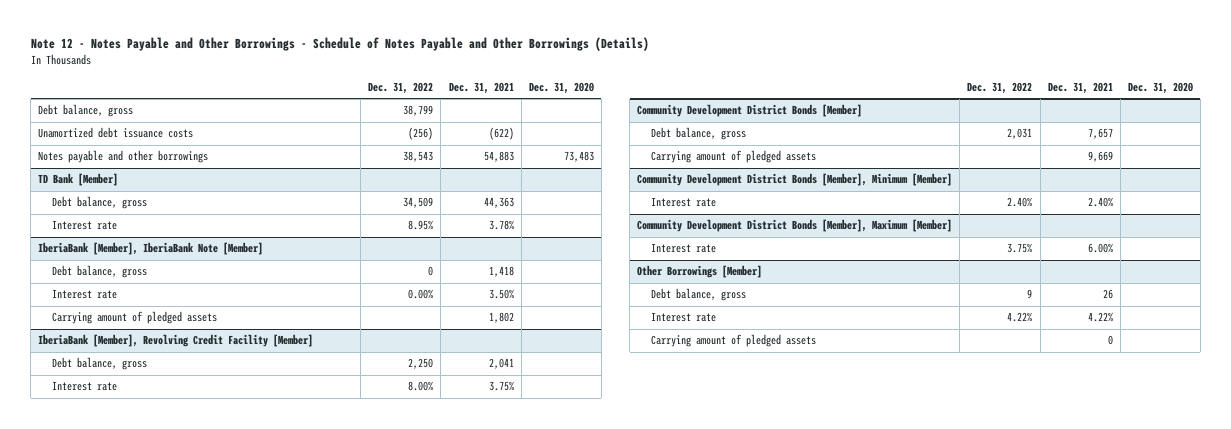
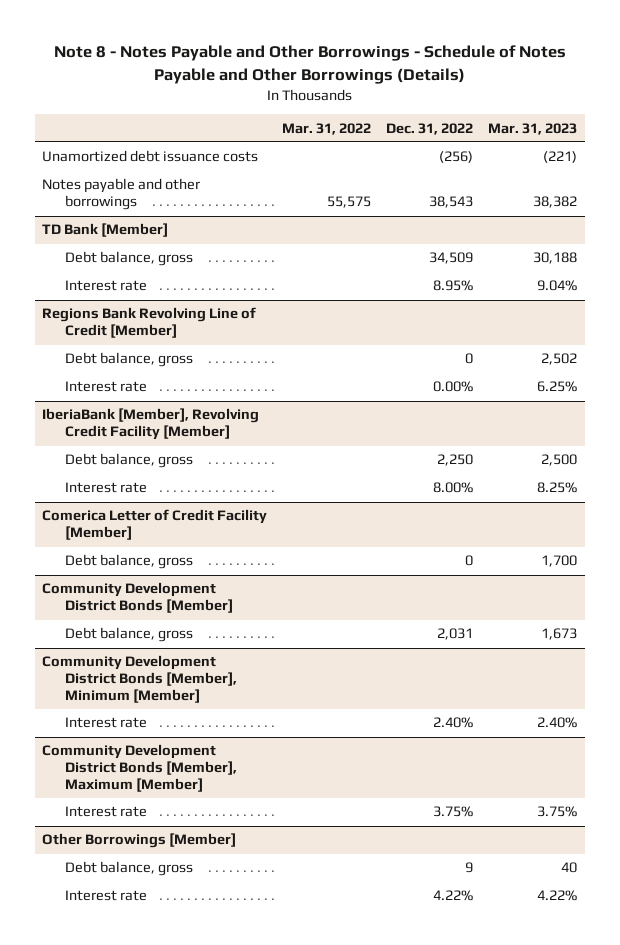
[30,37,649,52] Note 12 - Notes Payable and Other Borrowings - Schedule of Notes Payable and Other Borrowings (Details) -> [53,45,566,84] Note 8 - Notes Payable and Other Borrowings - Schedule of Notes Payable and Other Borrowings (Details)
[448,81,514,94] Dec. 31, 2021 -> none
[528,81,594,94] Dec. 31, 2020 -> none
none -> [282,122,372,135] Mar. 31, 2022
none -> [488,122,578,135] Mar. 31, 2023
[38,104,134,118] Debt balance, gross -> none
[38,242,264,256] IberiaBank [Member], IberiaBank Note [Member] -> none
none -> [42,307,257,339] Regions Bank Revolving Line of Credit [Member]
[52,311,218,325] Carrying amount of pledged assets -> none
none -> [42,509,268,541] Comerica Letter of Credit Facility [Member]
none -> [64,554,193,570] Debt balance, gross
[651,150,817,164] Carrying amount of pledged assets -> none
[651,334,817,348] Carrying amount of pledged assets -> none

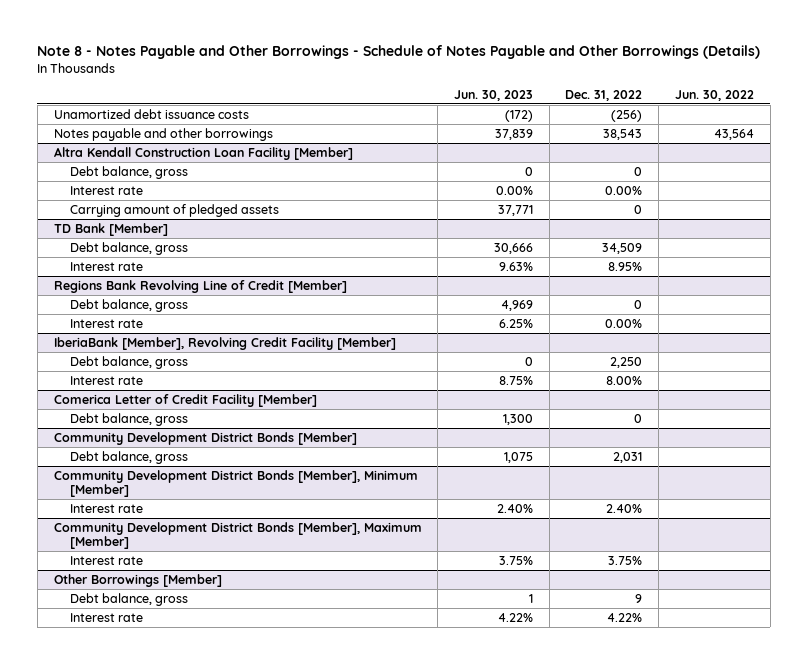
[282,122,372,135] Mar. 31, 2022 -> none
[488,122,578,135] Mar. 31, 2023 -> none
none -> [453,89,533,101] Jun. 30, 2023
none -> [674,89,754,101] Jun. 30, 2022
none -> [53,146,353,160] Altra Kendall Construction Loan Facility [Member]
none -> [70,165,189,179] Debt balance, gross
none -> [70,185,144,195] Interest rate
none -> [70,203,280,217] Carrying amount of pledged assets

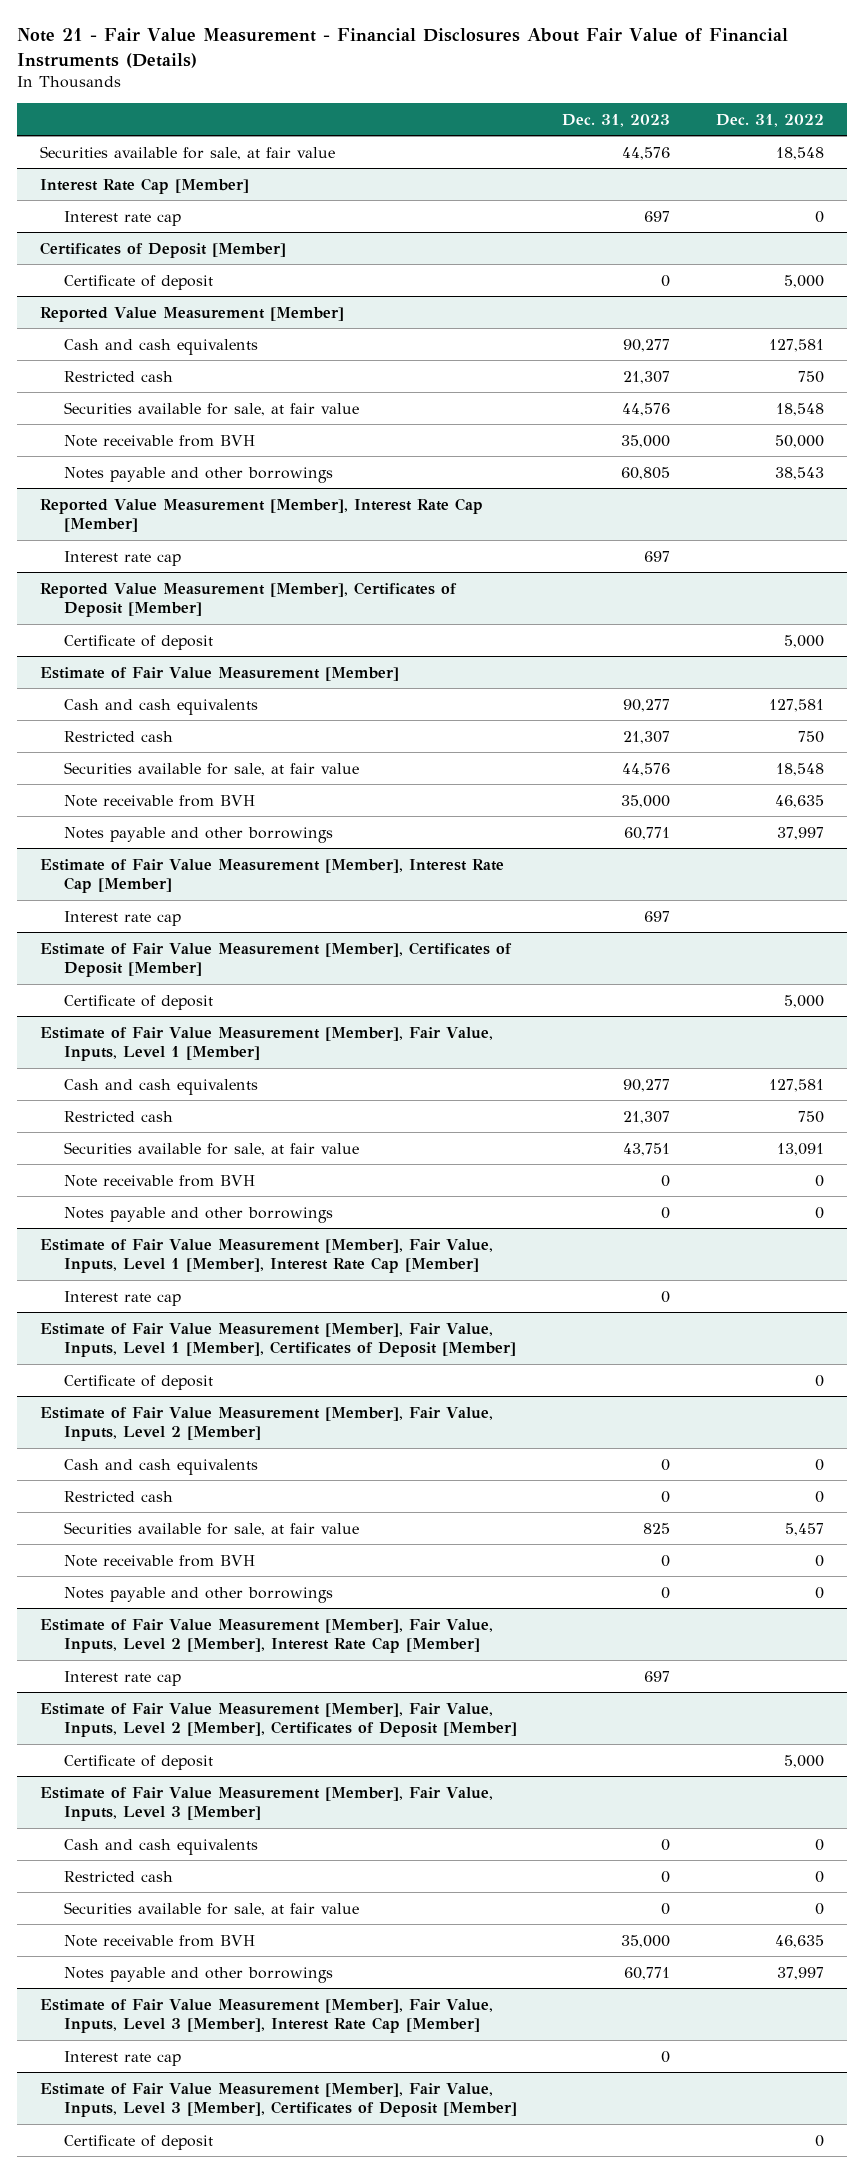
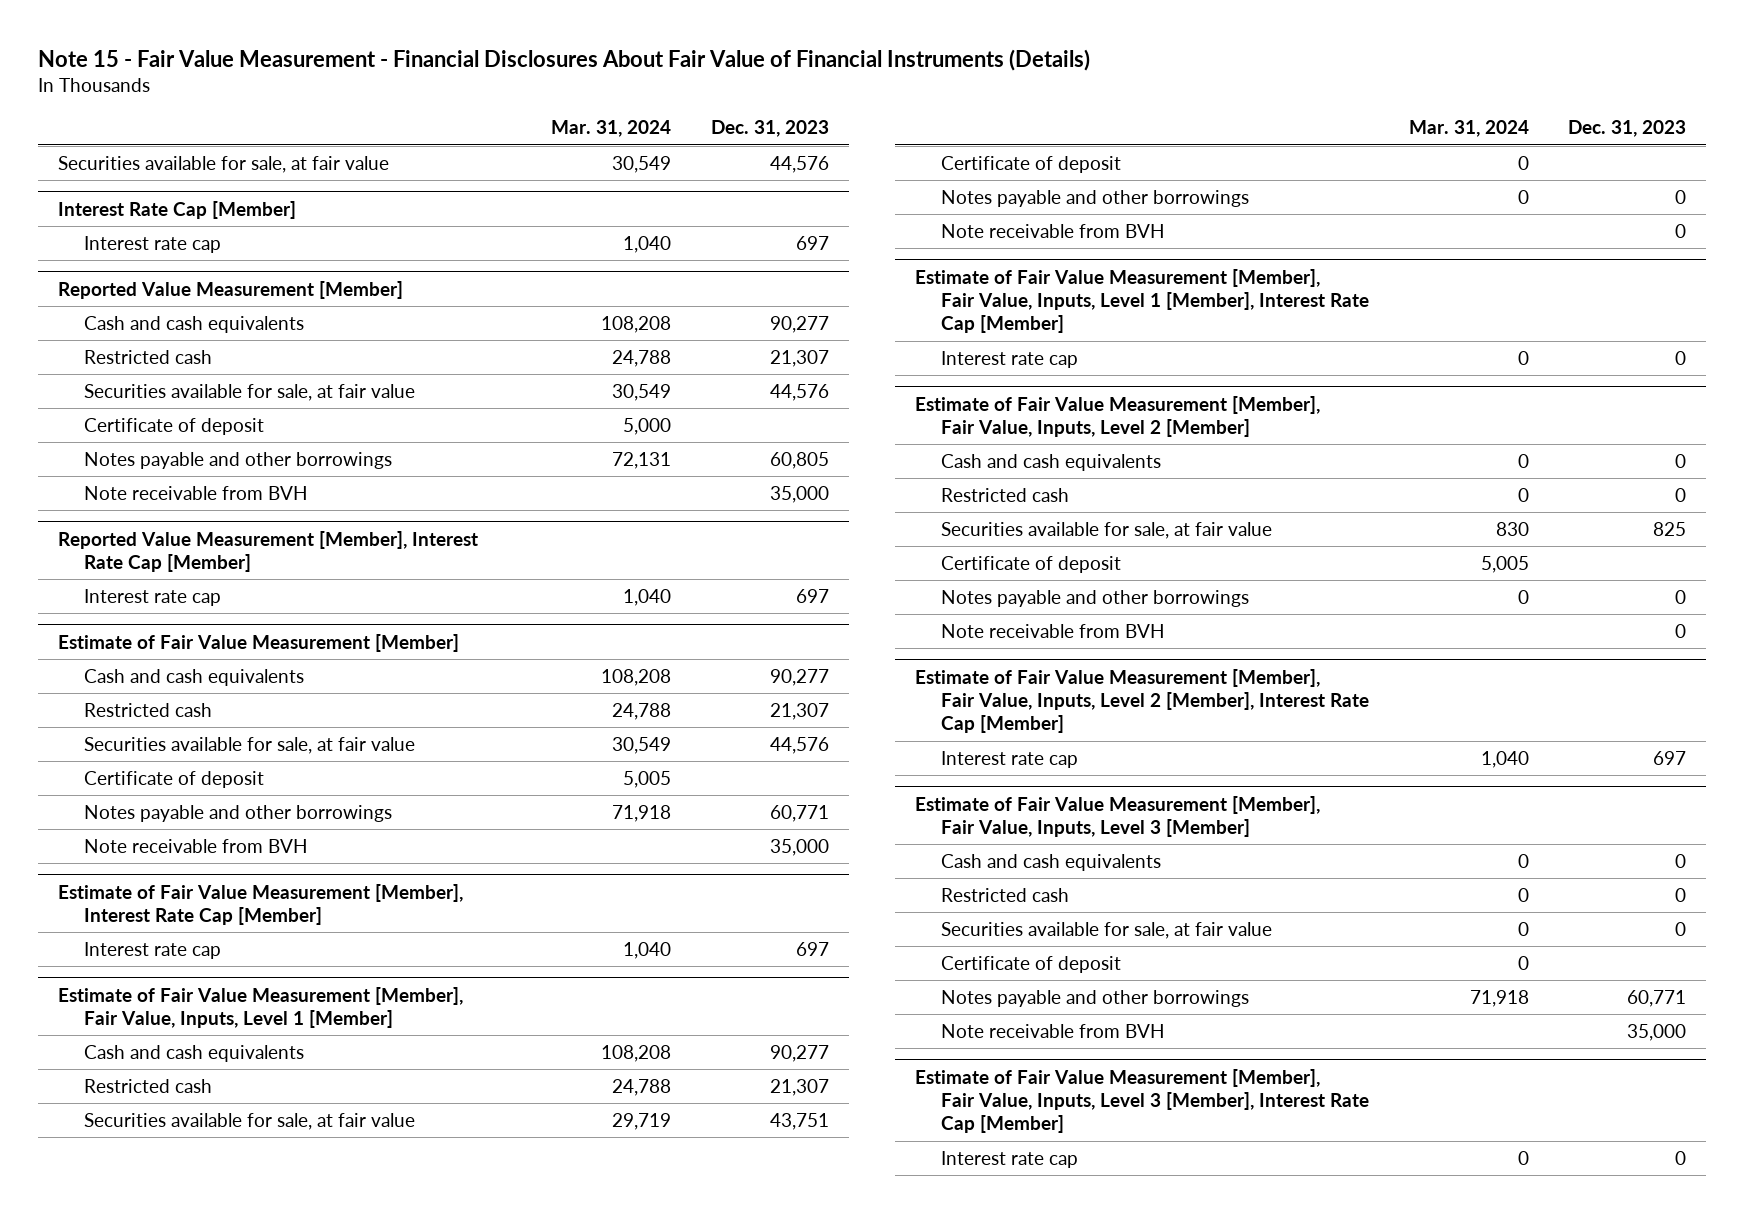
[16,28,788,69] Note 21 - Fair Value Measurement - Financial Disclosures About Fair Value of Financial Instruments (Details) -> [37,48,1090,71] Note 15 - Fair Value Measurement - Financial Disclosures About Fair Value of Financial Instruments (Details)
[715,113,824,127] Dec. 31, 2022 -> none
none -> [551,120,672,138] Mar. 31, 2024
[39,241,286,258] Certificates of Deposit [Member] -> none
[63,274,213,290] Certificate of deposit -> none
none -> [83,417,264,435] Certificate of deposit
[63,434,255,447] Note receivable from BVH -> [83,485,308,500] Note receivable from BVH
[39,581,457,618] Reported Value Measurement [Member], Certificates of Deposit [Member] -> none
[63,634,213,650] Certificate of deposit -> none
none -> [83,770,264,788] Certificate of deposit
[63,794,255,807] Note receivable from BVH -> [83,838,308,853] Note receivable from BVH
[39,941,512,978] Estimate of Fair Value Measurement [Member], Certificates of Deposit [Member] -> none
[63,994,213,1010] Certificate of deposit -> none
none -> [941,155,1122,173] Certificate of deposit
[63,1174,255,1187] Note receivable from BVH -> [941,223,1166,238] Note receivable from BVH
[39,1322,516,1358] Estimate of Fair Value Measurement [Member], Fair Value, Inputs, Level 1 [Member], Certificates of Deposit [Member] -> none
[63,1374,213,1390] Certificate of deposit -> none
none -> [941,555,1122,573] Certificate of deposit
[63,1554,255,1567] Note receivable from BVH -> [941,623,1166,638] Note receivable from BVH
[39,1702,517,1738] Estimate of Fair Value Measurement [Member], Fair Value, Inputs, Level 2 [Member], Certificates of Deposit [Member] -> none
[63,1754,213,1770] Certificate of deposit -> none
none -> [941,955,1122,973] Certificate of deposit
[63,1934,255,1947] Note receivable from BVH -> [941,1023,1166,1038] Note receivable from BVH
[39,2082,517,2118] Estimate of Fair Value Measurement [Member], Fair Value, Inputs, Level 3 [Member], Certificates of Deposit [Member] -> none
[63,2134,213,2150] Certificate of deposit -> none

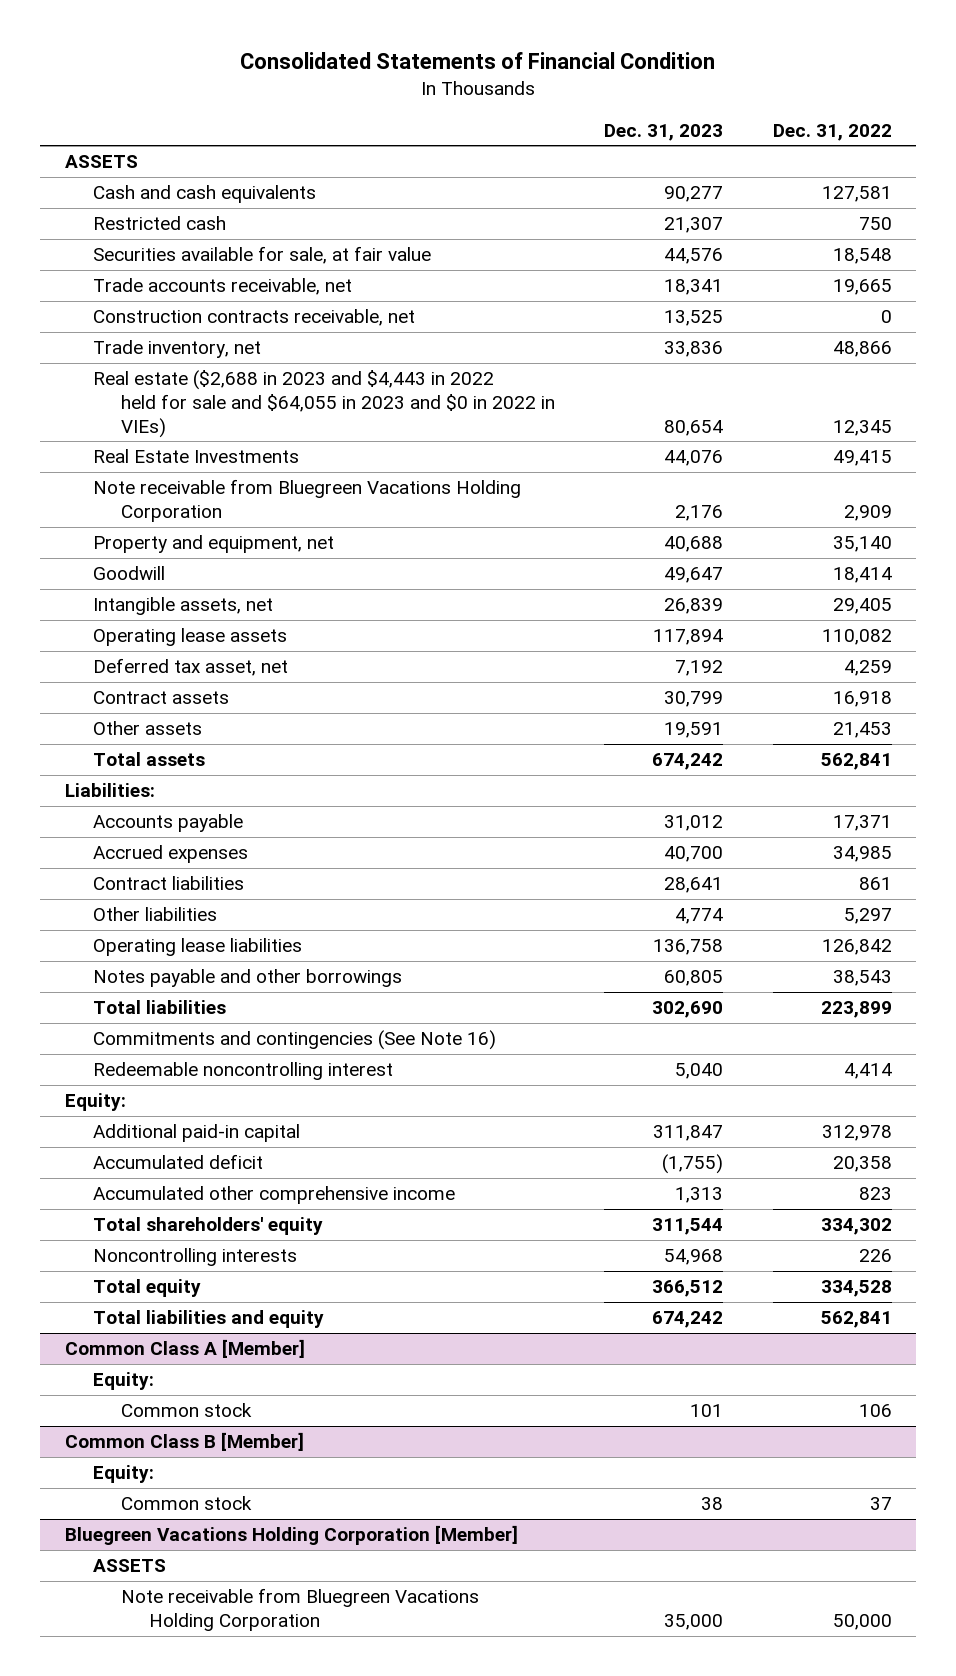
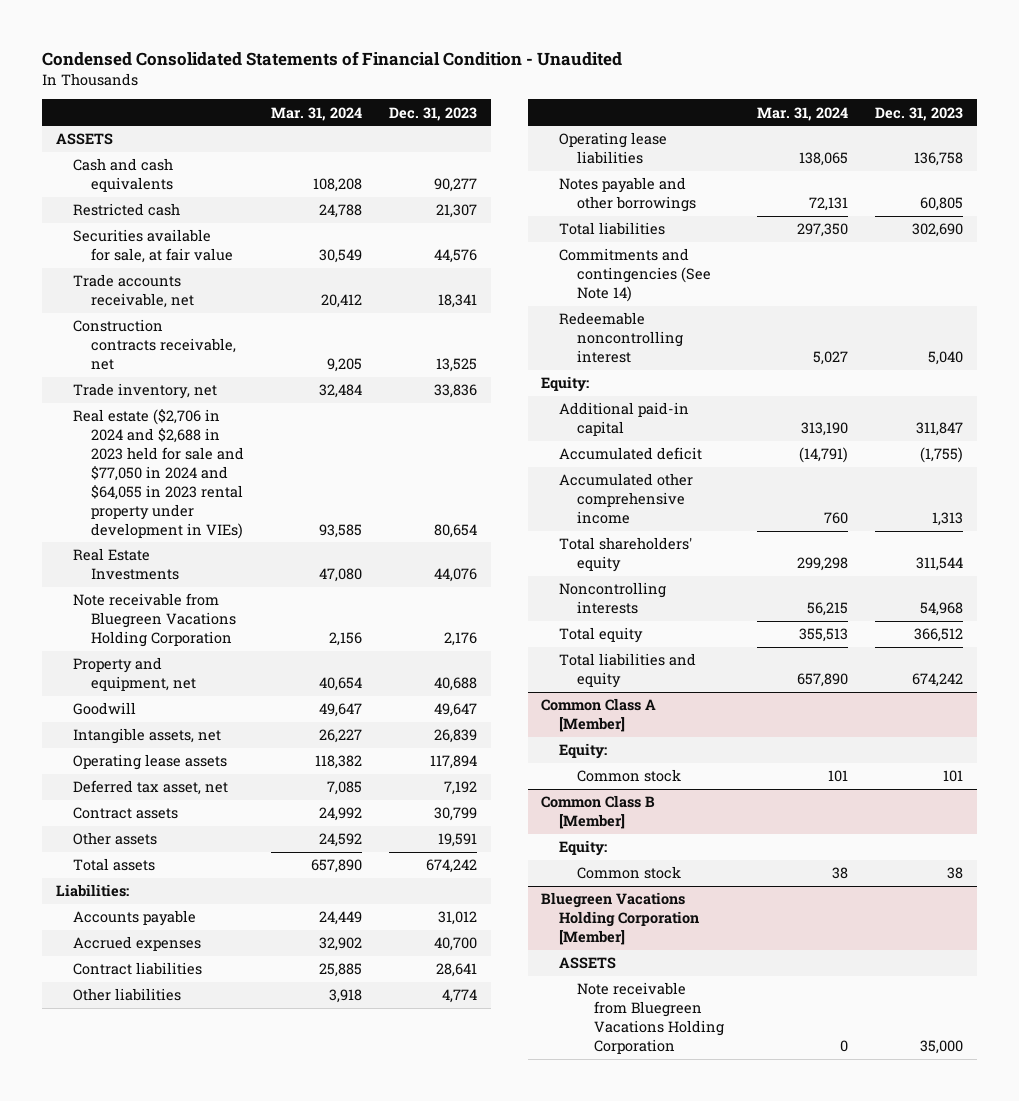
[240,52,716,70] Consolidated Statements of Financial Condition -> [42,50,623,66] Condensed Consolidated Statements of Financial Condition - Unaudited
[772,123,892,141] Dec. 31, 2022 -> none
none -> [271,106,363,121] Mar. 31, 2024
[92,370,555,438] Real estate ($2,688 in 2023 and $4,443 in 2022 held for sale and $64,055 in 2023 and $0 in 2022 in VIEs) -> [73,409,245,539] Real estate ($2,706 in 2024 and $2,688 in 2023 held for sale and $77,050 in 2024 and $64,055 in 2023 rental property under development in VIEs)
[92,1030,496,1051] Commitments and contingencies (See Note 16) -> [558,248,711,303] Commitments and contingencies (See Note 14)

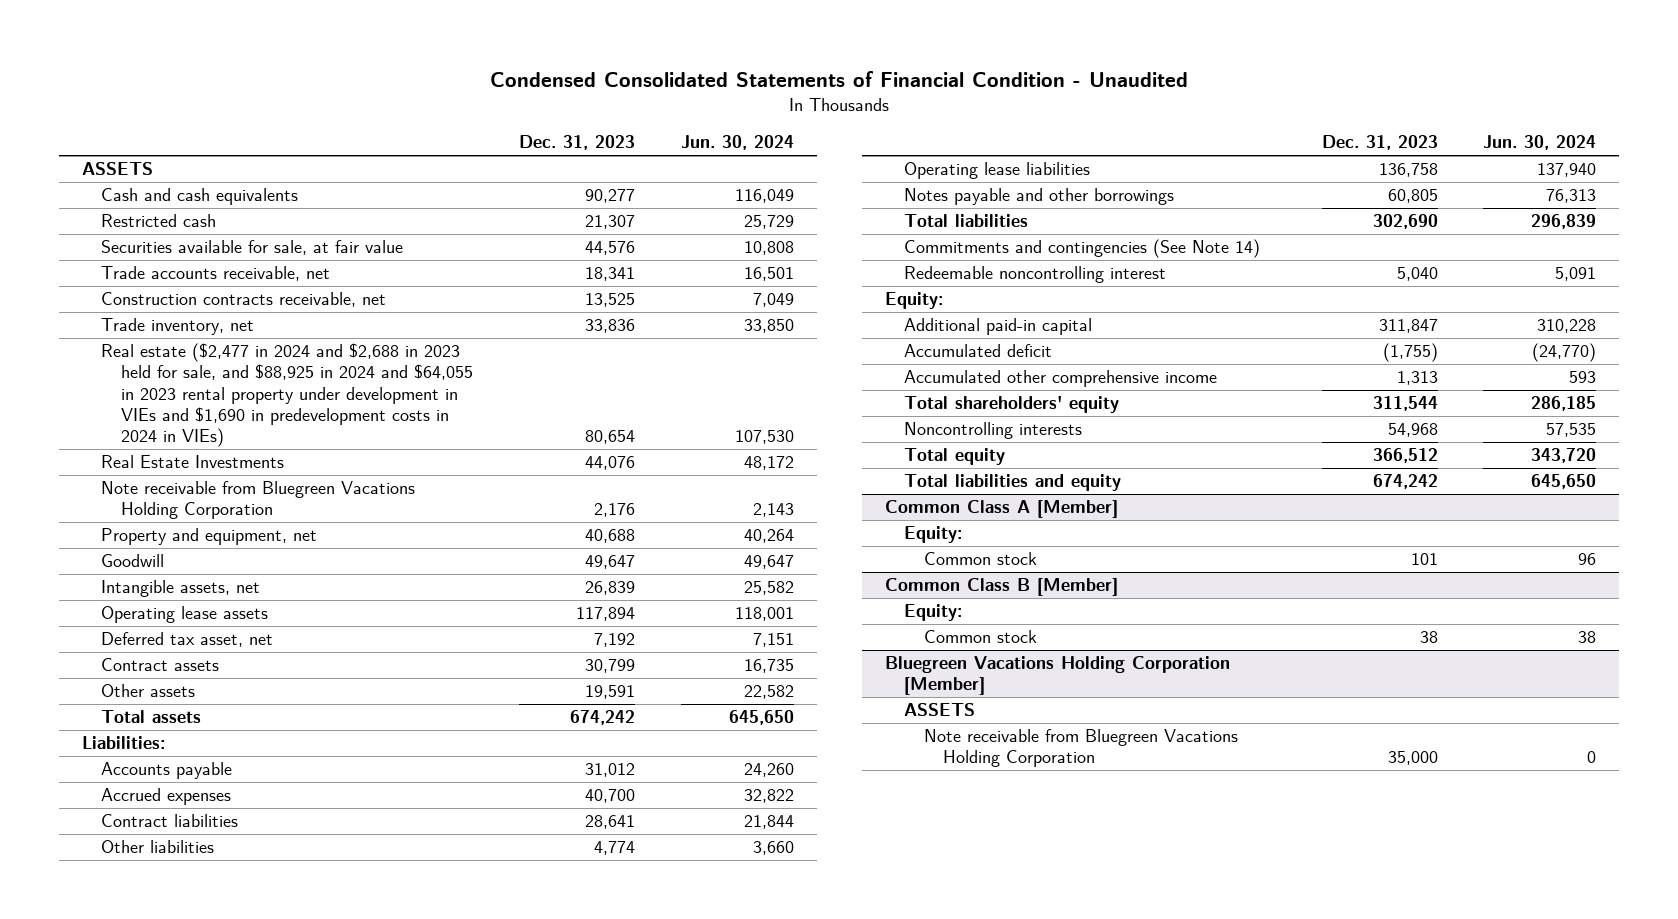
[271,106,363,121] Mar. 31, 2024 -> none
none -> [680,135,794,151] Jun. 30, 2024
[73,409,245,539] Real estate ($2,706 in 2024 and $2,688 in 2023 held for sale and $77,050 in 2024 and $64,055 in 2023 rental property under development in VIEs) -> [101,343,473,447] Real estate ($2,477 in 2024 and $2,688 in 2023 held for sale, and $88,925 in 2024 and $64,055 in 2023 rental property under development in VIEs and $1,690 in predevelopment costs in 2024 in VIEs)

